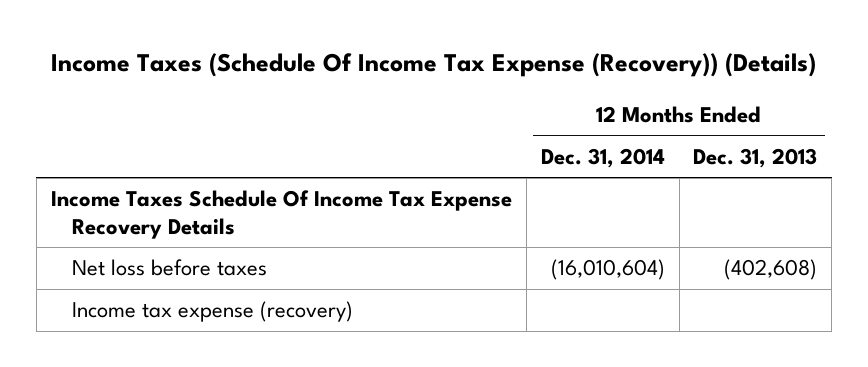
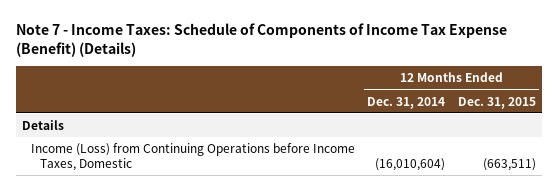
[51,52,817,77] Income Taxes (Schedule Of Income Tax Expense (Recovery)) (Details) -> [16,23,508,58] Note 7 - Income Taxes: Schedule of Components of Income Tax Expense (Benefit) (Details)
[693,147,818,168] Dec. 31, 2013 -> none
none -> [457,96,536,109] Dec. 31, 2015
[50,190,512,239] Income Taxes Schedule Of Income Tax Expense Recovery Details -> none
[71,301,353,323] Income tax expense (recovery) -> none
none -> [22,120,65,131] Details
[71,259,267,277] Net loss before taxes -> [31,143,356,171] Income (Loss) from Continuing Operations before Income Taxes, Domestic

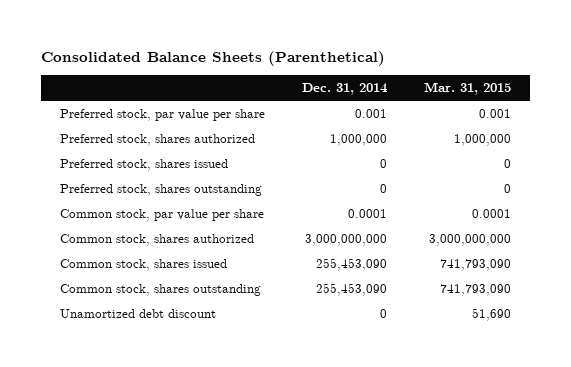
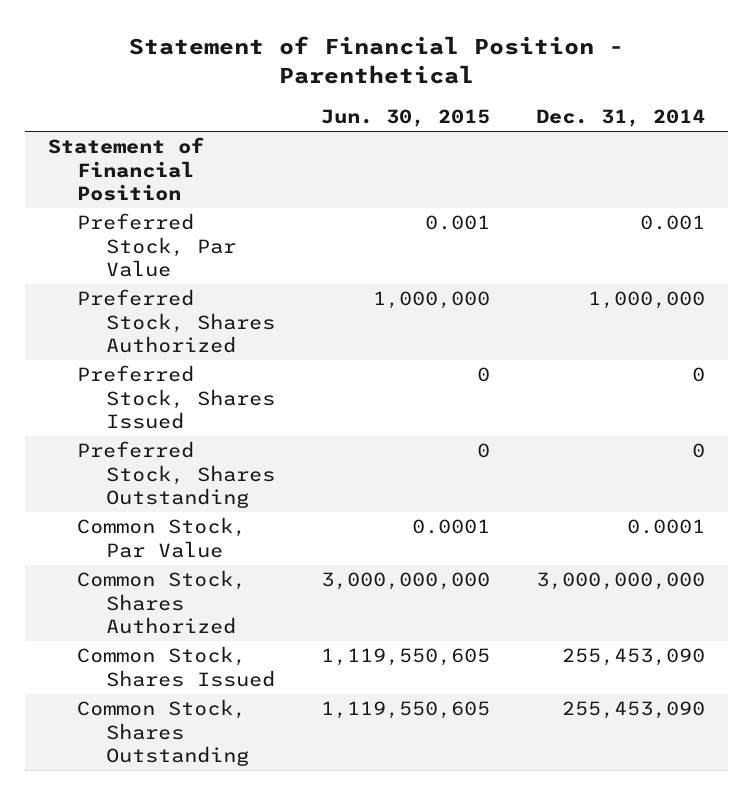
[41,50,386,66] Consolidated Balance Sheets (Parenthetical) -> [128,35,624,85] Statement of Financial Position - Parenthetical
[424,82,512,96] Mar. 31, 2015 -> none
none -> [321,109,491,128] Jun. 30, 2015
[59,309,216,319] Unamortized debt discount -> none
none -> [47,137,204,202] Statement of Financial Position
[59,109,265,122] Preferred stock, par value per share -> [76,213,237,278] Preferred Stock, Par Value
[59,134,255,147] Preferred stock, shares authorized -> [76,289,276,354] Preferred Stock, Shares Authorized
[59,159,228,172] Preferred stock, shares issued -> [76,365,276,430] Preferred Stock, Shares Issued
[59,184,262,197] Preferred stock, shares outstanding -> [76,441,276,509] Preferred Stock, Shares Outstanding
[59,209,264,222] Common stock, par value per share -> [76,517,246,558] Common Stock, Par Value
[59,234,254,247] Common stock, shares authorized -> [76,570,246,635] Common Stock, Shares Authorized
[59,259,227,272] Common stock, shares issued -> [76,646,276,687] Common Stock, Shares Issued
[59,284,261,297] Common stock, shares outstanding -> [76,699,250,767] Common Stock, Shares Outstanding

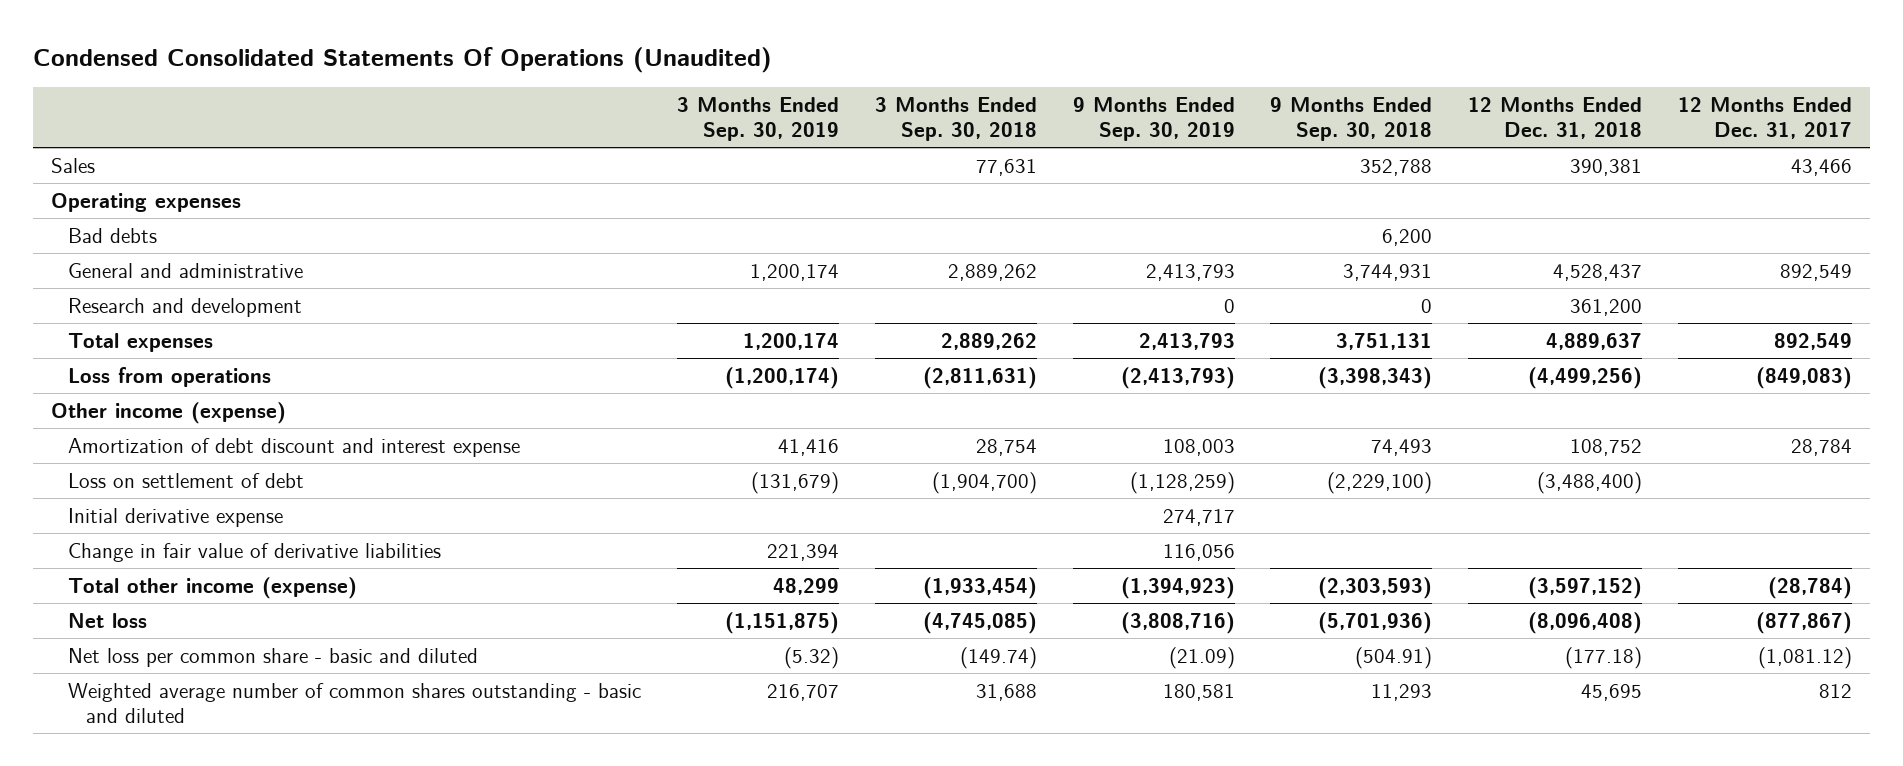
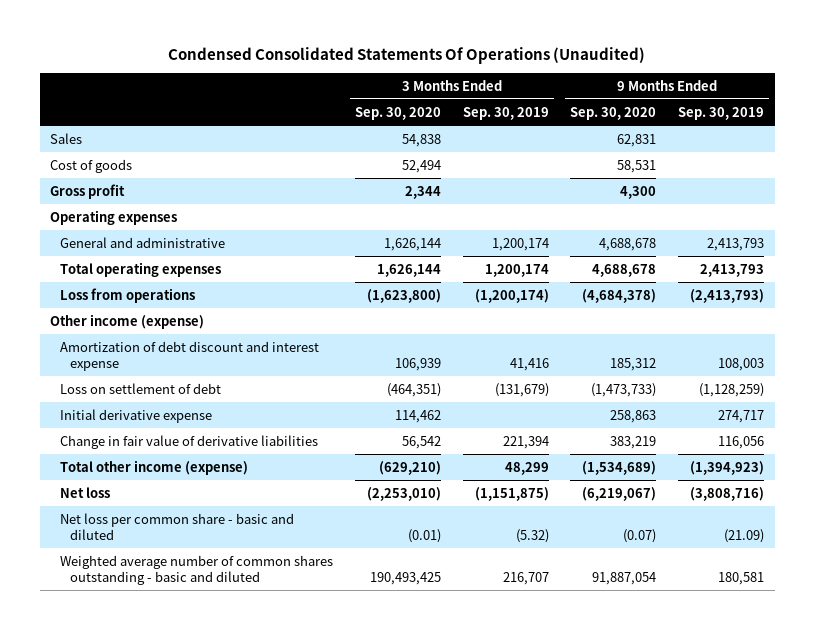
[874,96,1037,141] 3 Months Ended Sep. 30, 2018 -> none
[1270,96,1433,141] 9 Months Ended Sep. 30, 2018 -> none
[1468,96,1643,139] 12 Months Ended Dec. 31, 2018 -> none
[1677,96,1852,139] 12 Months Ended Dec. 31, 2017 -> none
none -> [354,106,441,120] Sep. 30, 2020
none -> [570,106,657,120] Sep. 30, 2020
none -> [50,158,133,173] Cost of goods
none -> [50,183,126,199] Gross profit
[68,228,158,244] Bad debts -> none
[68,298,303,318] Research and development -> none
[68,333,214,353] Total expenses -> [60,261,222,277] Total operating expenses

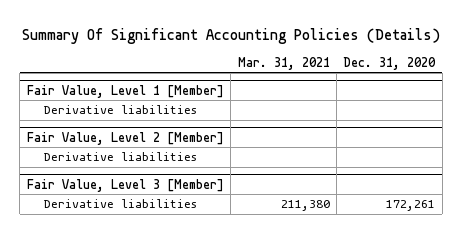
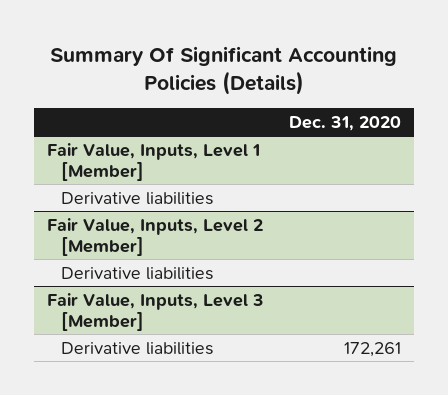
[237,56,330,70] Mar. 31, 2021 -> none
[26,84,224,98] Fair Value, Level 1 [Member] -> [46,142,260,181] Fair Value, Inputs, Level 1 [Member]
[26,131,224,145] Fair Value, Level 2 [Member] -> [46,217,263,256] Fair Value, Inputs, Level 2 [Member]
[26,178,224,192] Fair Value, Level 3 [Member] -> [46,292,264,331] Fair Value, Inputs, Level 3 [Member]

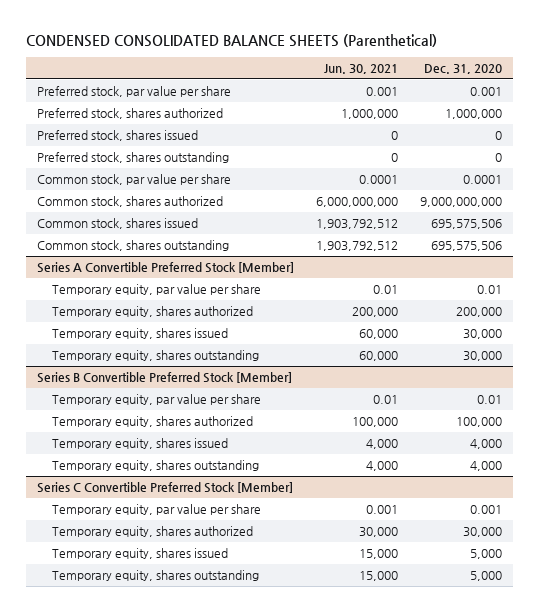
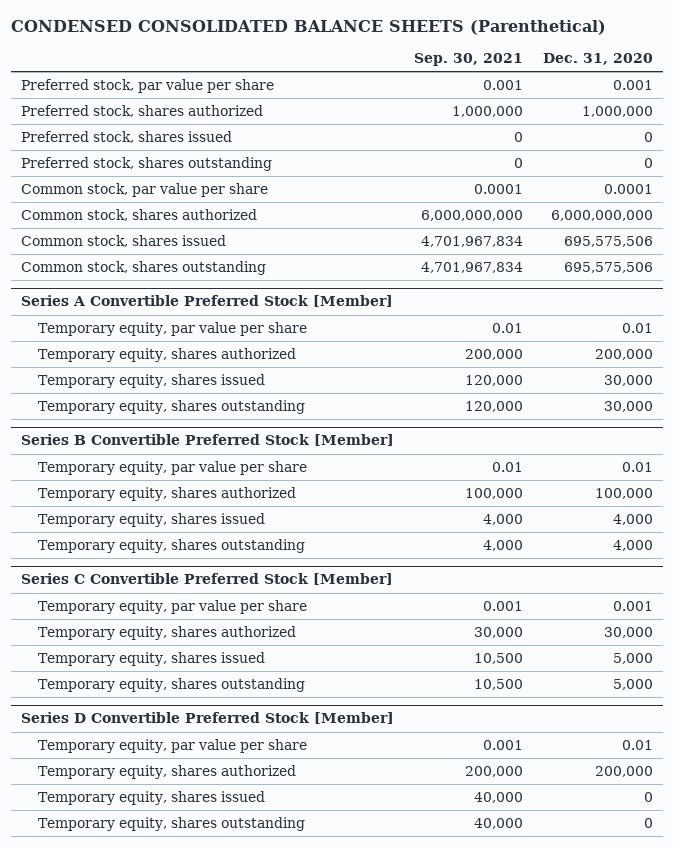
[324,64,399,75] Jun. 30, 2021 -> none
none -> [413,53,523,67] Sep. 30, 2021
[420,197,503,208] 9,000,000,000 -> [550,210,653,222] 6,000,000,000
none -> [20,712,394,725] Series D Convertible Preferred Stock [Member]
none -> [37,739,307,754] Temporary equity, par value per share
none -> [37,765,296,780] Temporary equity, shares authorized
none -> [37,791,265,806] Temporary equity, shares issued
none -> [37,817,305,832] Temporary equity, shares outstanding

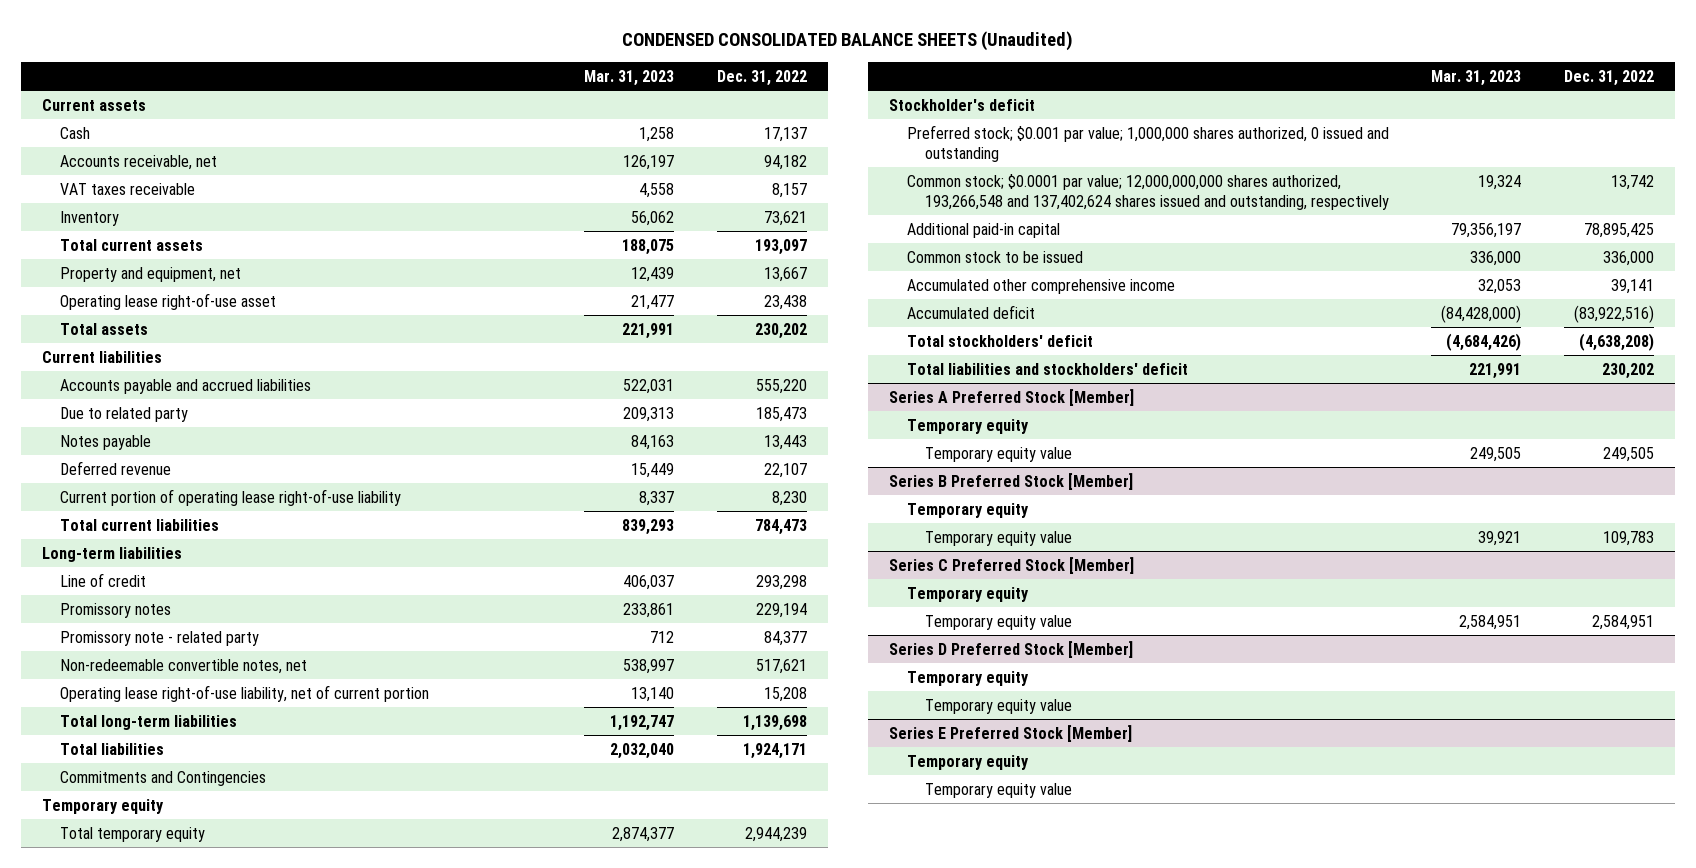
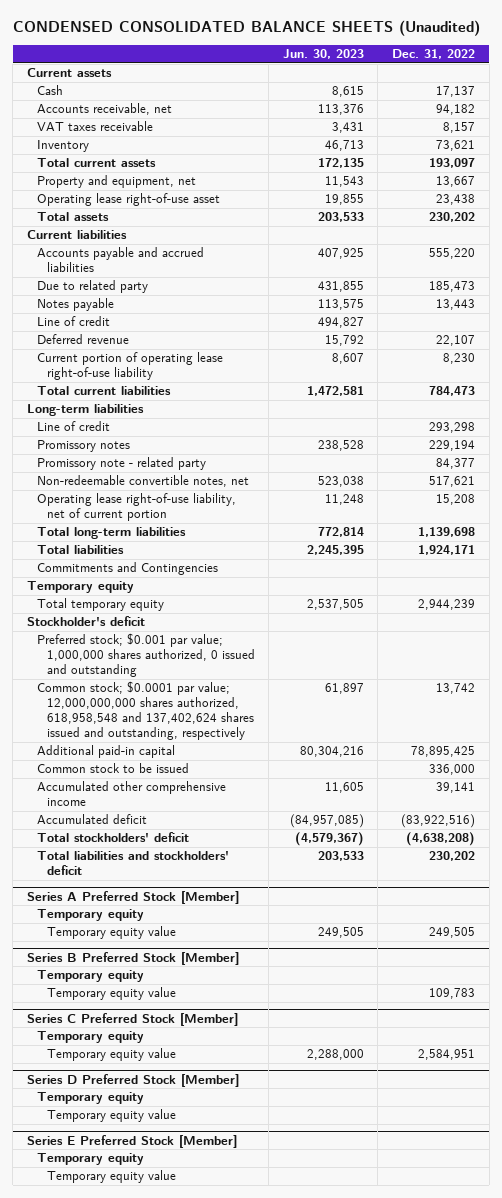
[584,69,675,86] Mar. 31, 2023 -> none
none -> [282,49,364,60] Jun. 30, 2023
none -> [36,316,110,327] Line of credit
[907,173,1390,210] Common stock; $0.0001 par value; 12,000,000,000 shares authorized, 193,266,548 and 137,402,624 shares issued and outstanding, respectively -> [36,681,254,741] Common stock; $0.0001 par value; 12,000,000,000 shares authorized, 618,958,548 and 137,402,624 shares issued and outstanding, respectively

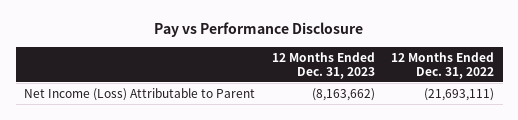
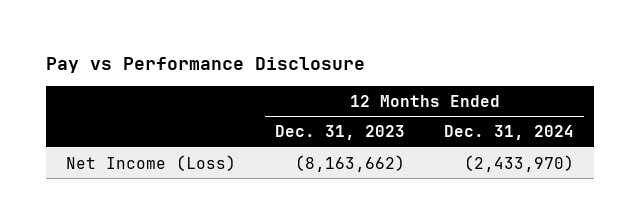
[391,51,495,79] 12 Months Ended Dec. 31, 2022 -> none
none -> [444,125,575,141] Dec. 31, 2024
[23,88,255,102] Net Income (Loss) Attributable to Parent -> [65,154,236,171] Net Income (Loss)

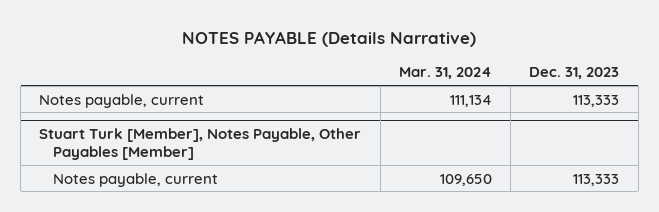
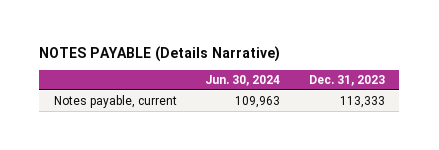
[398,67,492,80] Mar. 31, 2024 -> none
none -> [205,75,281,87] Jun. 30, 2024
[39,128,362,161] Stuart Turk [Member], Notes Payable, Other Payables [Member] -> none
[53,172,219,187] Notes payable, current -> none

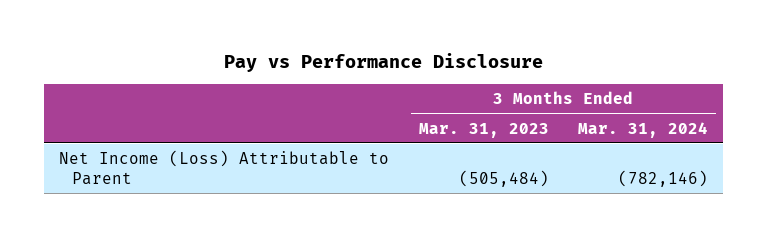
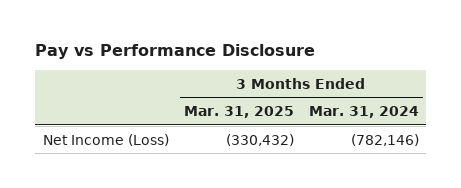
[418,122,549,138] Mar. 31, 2023 -> none
none -> [183,106,294,119] Mar. 31, 2025
[58,150,389,186] Net Income (Loss) Attributable to Parent -> [42,133,169,146] Net Income (Loss)

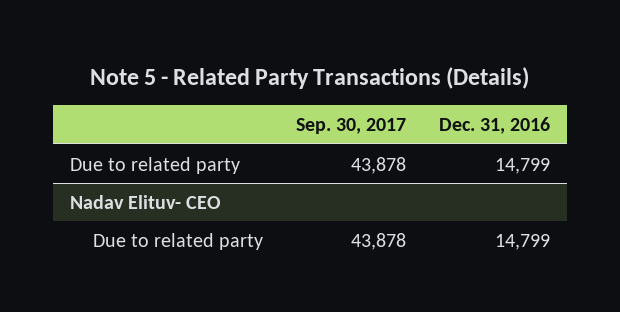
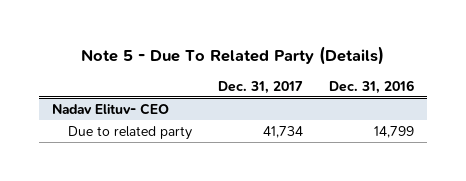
[90,66,530,89] Note 5 - Related Party Transactions (Details) -> [81,46,385,66] Note 5 - Due To Related Party (Details)
[296,117,407,134] Sep. 30, 2017 -> none
none -> [217,80,303,94] Dec. 31, 2017
[70,156,241,174] Due to related party -> none

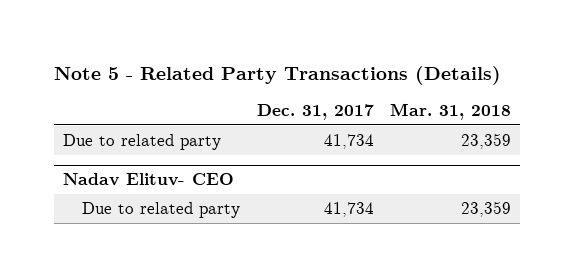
[81,46,385,66] Note 5 - Due To Related Party (Details) -> [54,65,502,85] Note 5 - Related Party Transactions (Details)
[328,79,414,94] Dec. 31, 2016 -> none
none -> [390,103,512,121] Mar. 31, 2018
none -> [62,134,221,151] Due to related party

